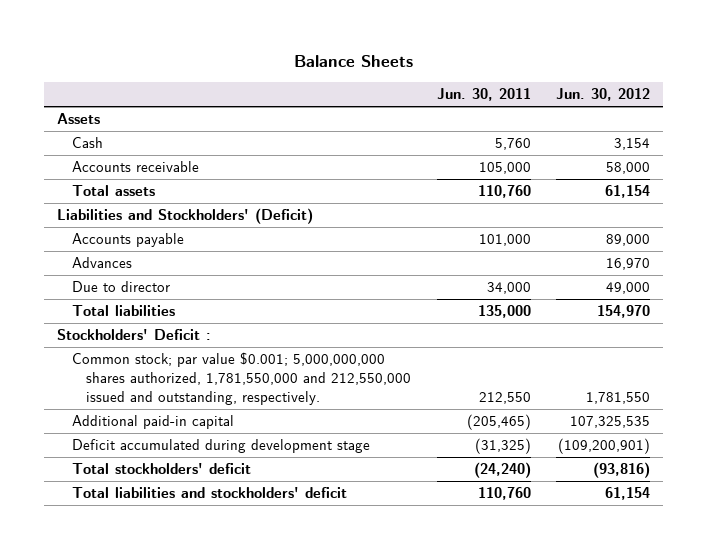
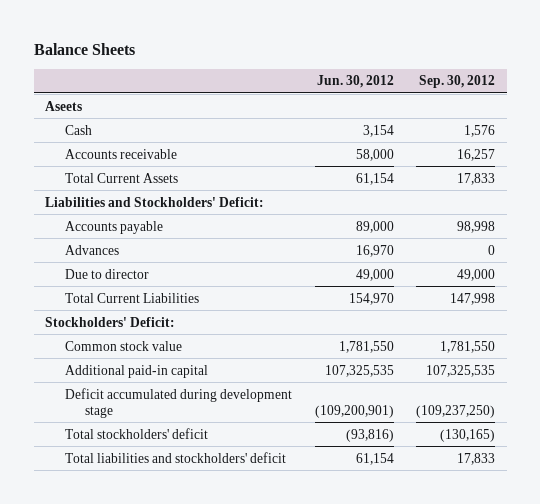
[436,88,531,102] Jun. 30, 2011 -> none
none -> [419,75,496,89] Sep. 30, 2012
[57,113,101,125] Assets -> [44,100,82,111] Aseets
[71,185,155,197] Total assets -> [64,172,178,183] Total Current Assets
[57,208,314,225] Liabilities and Stockholders' (Deficit) -> [44,196,264,207] Liabilities and Stockholders' Deficit:
[71,305,175,317] Total liabilities -> [64,292,199,303] Total Current Liabilities
[57,329,212,341] Stockholders' Deficit : -> [44,316,175,327] Stockholders' Deficit:
[71,352,411,406] Common stock; par value $0.001; 5,000,000,000 shares authorized, 1,781,550,000 and 212,550,000 issued and outstanding, respectively. -> [64,340,182,351] Common stock value

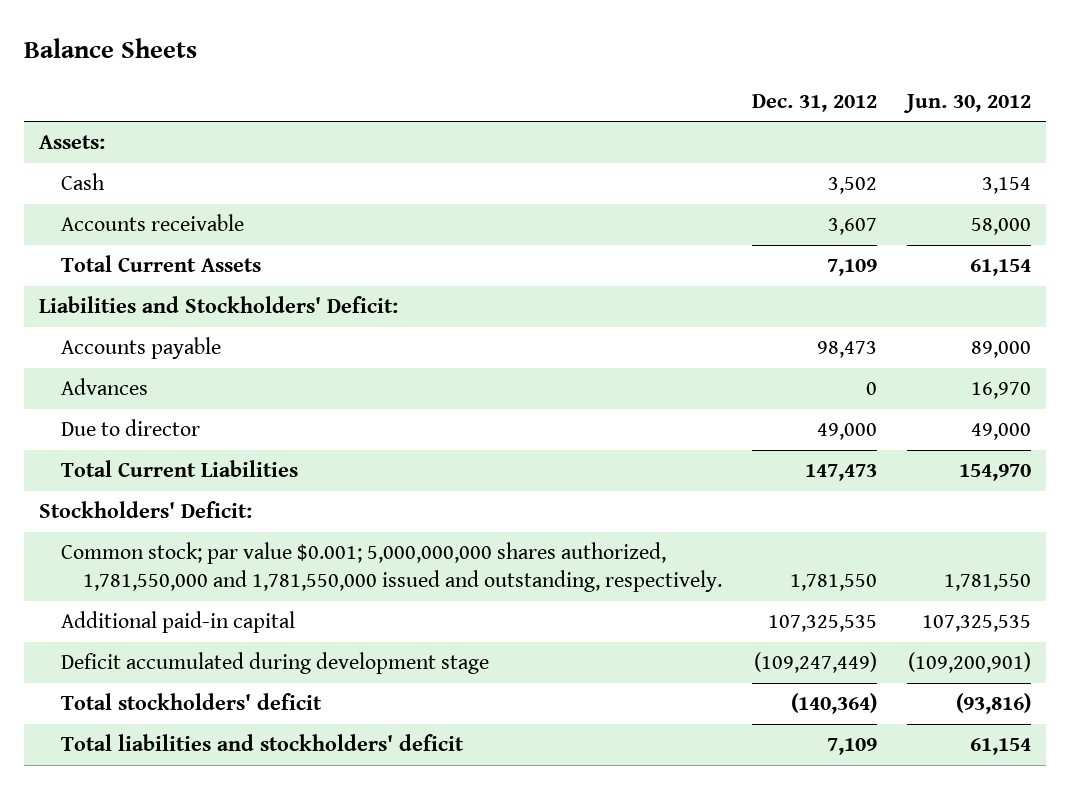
[419,75,496,89] Sep. 30, 2012 -> none
none -> [752,93,878,112] Dec. 31, 2012
[44,100,82,111] Aseets -> [39,135,106,150] Assets:
[64,340,182,351] Common stock value -> [61,542,723,593] Common stock; par value $0.001; 5,000,000,000 shares authorized, 1,781,550,000 and 1,781,550,000 issued and outstanding, respectively.

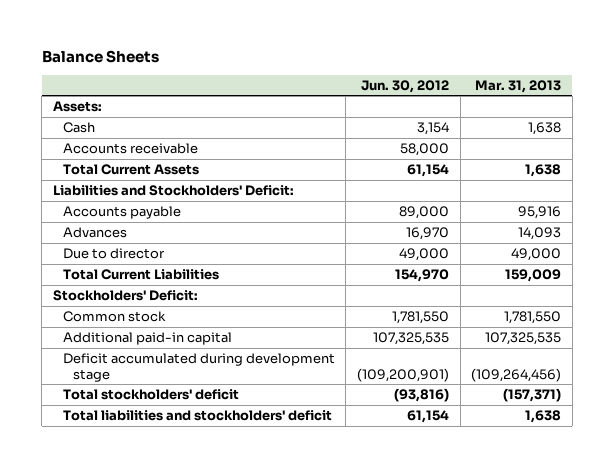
[752,93,878,112] Dec. 31, 2012 -> none
none -> [475,79,562,93] Mar. 31, 2013
[61,542,723,593] Common stock; par value $0.001; 5,000,000,000 shares authorized, 1,781,550,000 and 1,781,550,000 issued and outstanding, respectively. -> [62,310,166,322] Common stock

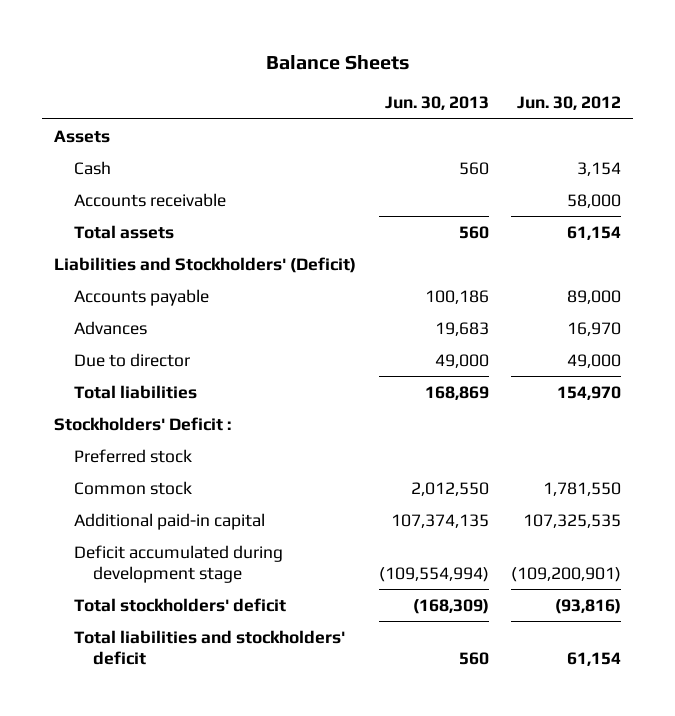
[475,79,562,93] Mar. 31, 2013 -> none
none -> [384,96,489,111] Jun. 30, 2013
[53,100,103,112] Assets: -> [53,129,110,143] Assets
[62,163,199,175] Total Current Assets -> [73,224,174,239] Total assets
[53,184,295,196] Liabilities and Stockholders' Deficit: -> [53,256,356,273] Liabilities and Stockholders' (Deficit)
[62,268,219,280] Total Current Liabilities -> [73,384,197,399] Total liabilities
[53,289,199,301] Stockholders' Deficit: -> [53,416,231,431] Stockholders' Deficit :
none -> [73,448,192,463] Preferred stock

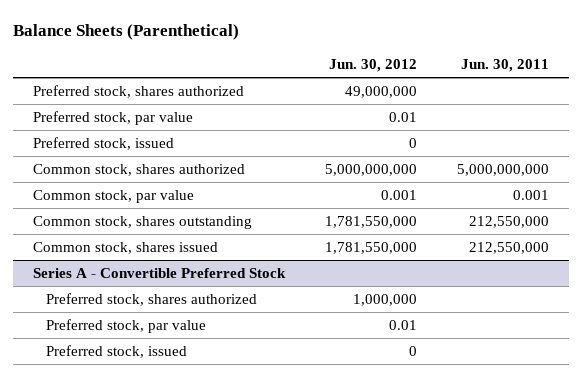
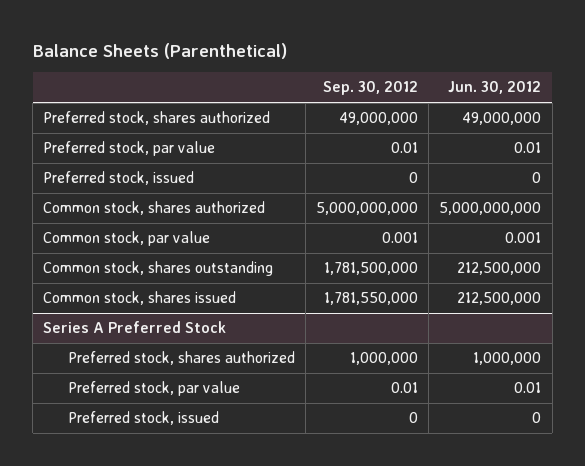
[461,58,550,72] Jun. 30, 2011 -> none
none -> [323,81,419,96] Sep. 30, 2012
[325,216,418,229] 1,781,550,000 -> [457,262,542,276] 212,500,000
[325,242,418,255] 1,781,550,000 -> [457,292,542,306] 212,500,000
[32,268,286,279] Series A - Convertible Preferred Stock -> [43,321,227,334] Series A Preferred Stock

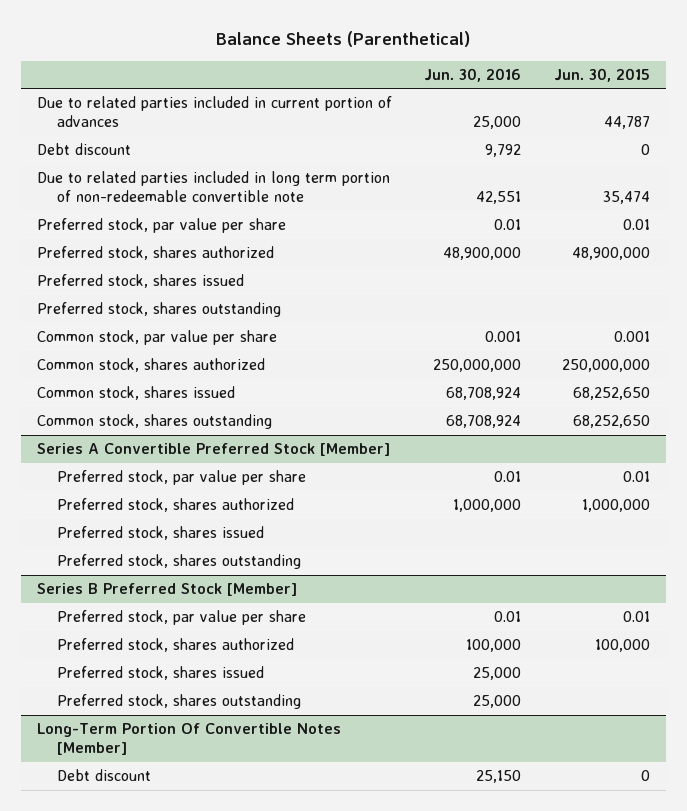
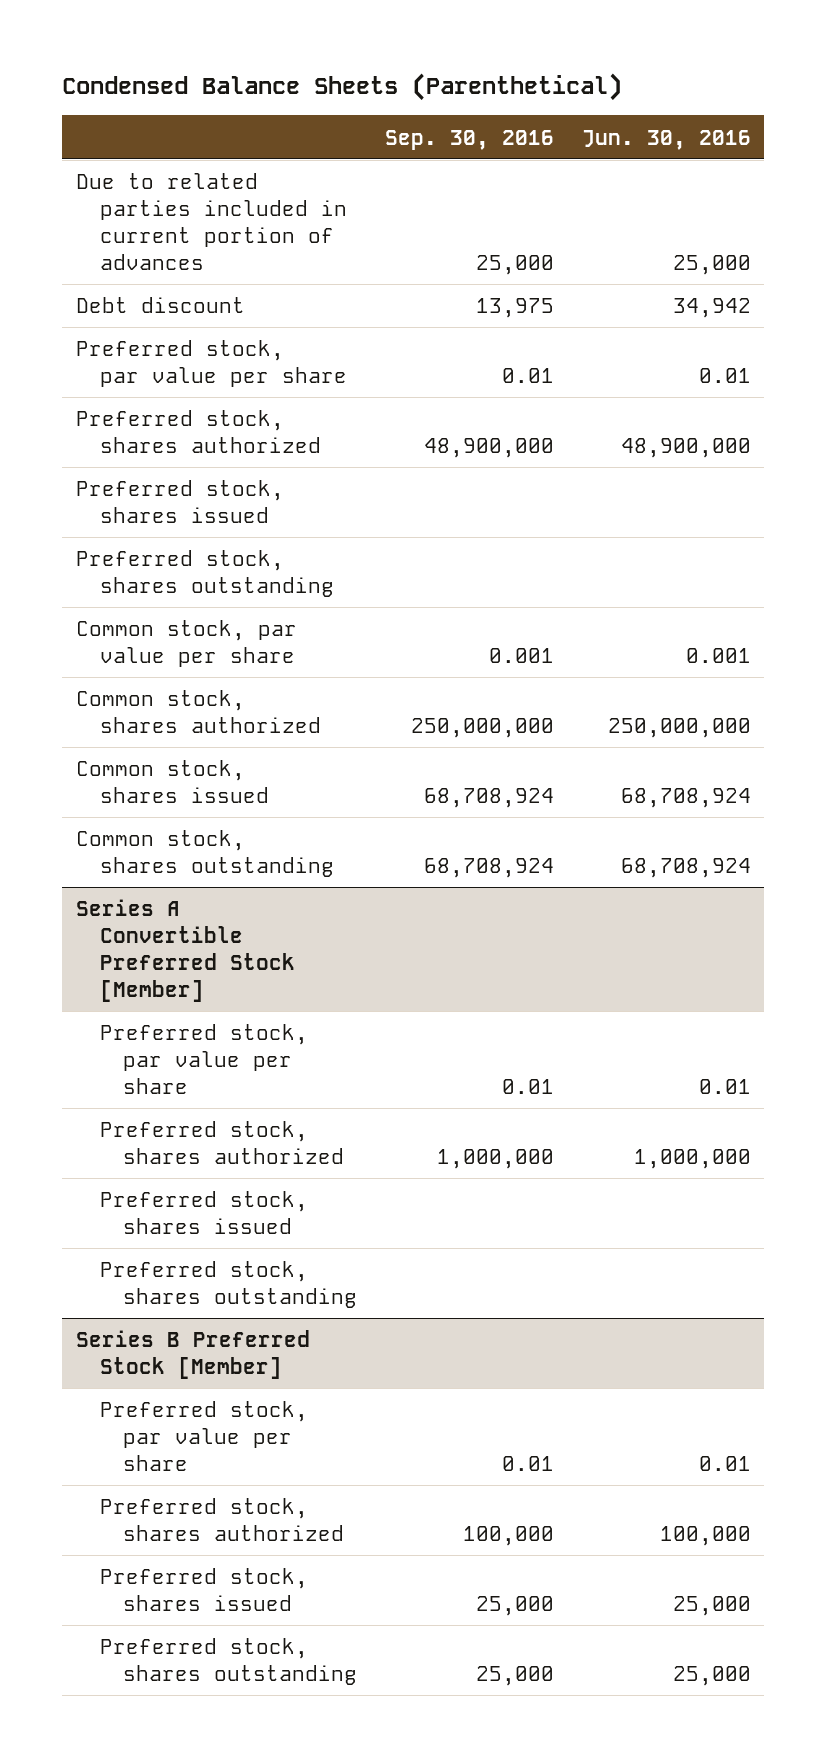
[216,31,471,48] Balance Sheets (Parenthetical) -> [61,73,622,102] Condensed Balance Sheets (Parenthetical)
[553,67,650,82] Jun. 30, 2015 -> none
none -> [384,129,554,150] Sep. 30, 2016
[36,171,390,203] Due to related parties included in long term portion of non-redeemable convertible note -> none
[485,144,522,158] 9,792 -> [672,298,751,319] 34,942
[36,723,341,756] Long-Term Portion Of Convertible Notes [Member] -> none
[56,769,151,782] Debt discount -> none

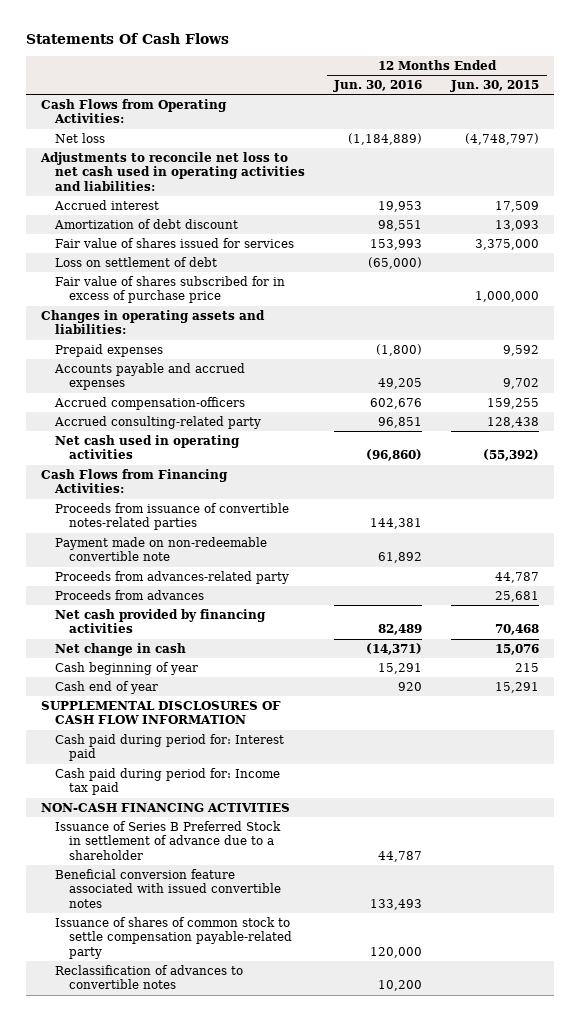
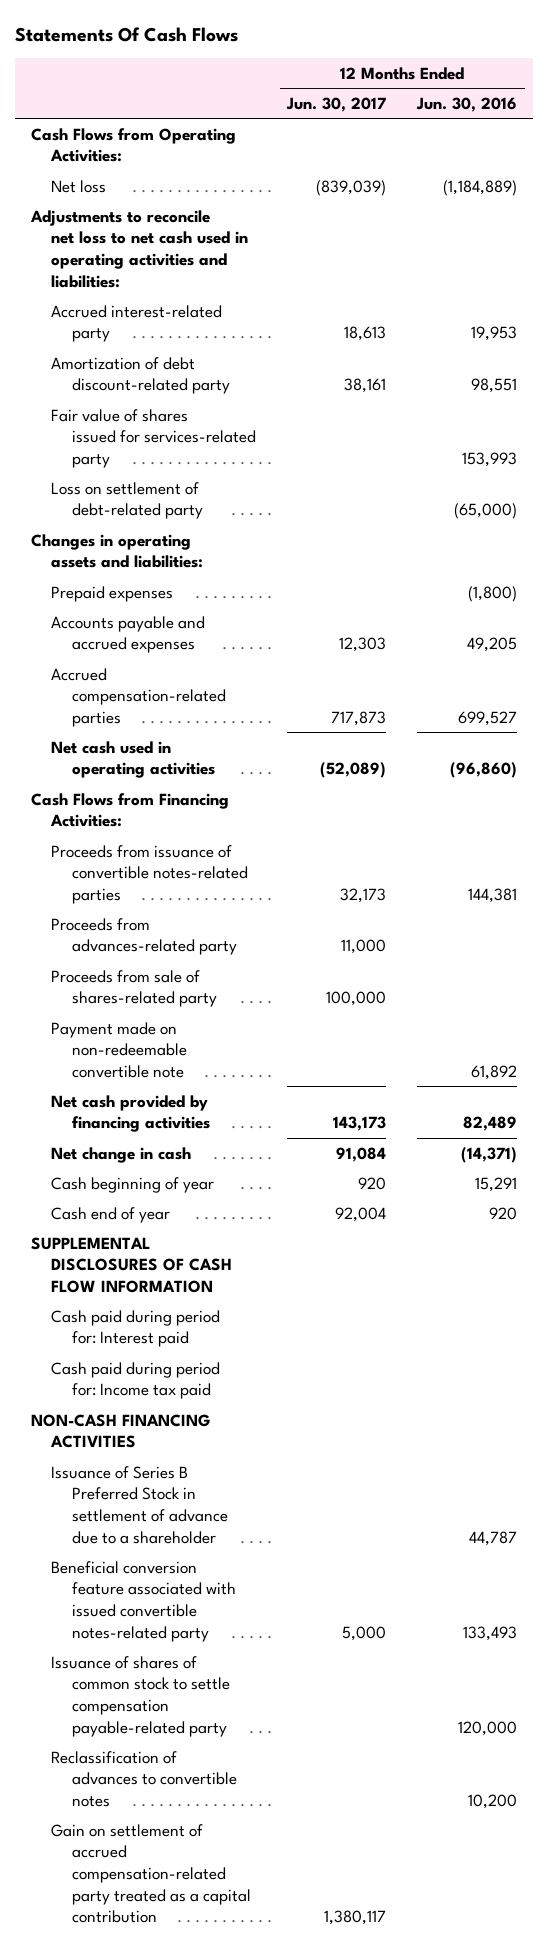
[450,79,540,92] Jun. 30, 2015 -> none
none -> [286,96,387,112] Jun. 30, 2017
[54,275,285,304] Fair value of shares subscribed for in excess of purchase price -> none
[53,199,159,210] Accrued interest -> [51,304,223,343] Accrued interest-related party
[53,218,238,229] Amortization of debt discount -> [51,356,231,395] Amortization of debt discount-related party
[54,237,294,248] Fair value of shares issued for services -> [51,408,257,468] Fair value of shares issued for services-related party
[54,256,217,267] Loss on settlement of debt -> [51,481,204,520] Loss on settlement of debt-related party
[53,415,261,429] Accrued consulting-related party -> none
[53,396,245,410] Accrued compensation-officers -> [51,667,227,727] Accrued compensation-related parties
[370,397,423,409] 602,676 -> [458,710,518,726] 699,527
[54,589,204,600] Proceeds from advances -> none
none -> [51,969,218,1008] Proceeds from sale of shares-related party
[54,536,267,562] Payment made on non-redeemable convertible note -> [51,1021,188,1078] Payment made on non-redeemable convertible note
[54,868,281,908] Beneficial conversion feature associated with issued convertible notes -> [51,1560,237,1642] Beneficial conversion feature associated with issued convertible notes-related party
none -> [51,1823,252,1924] Gain on settlement of accrued compensation-related party treated as a capital contribution

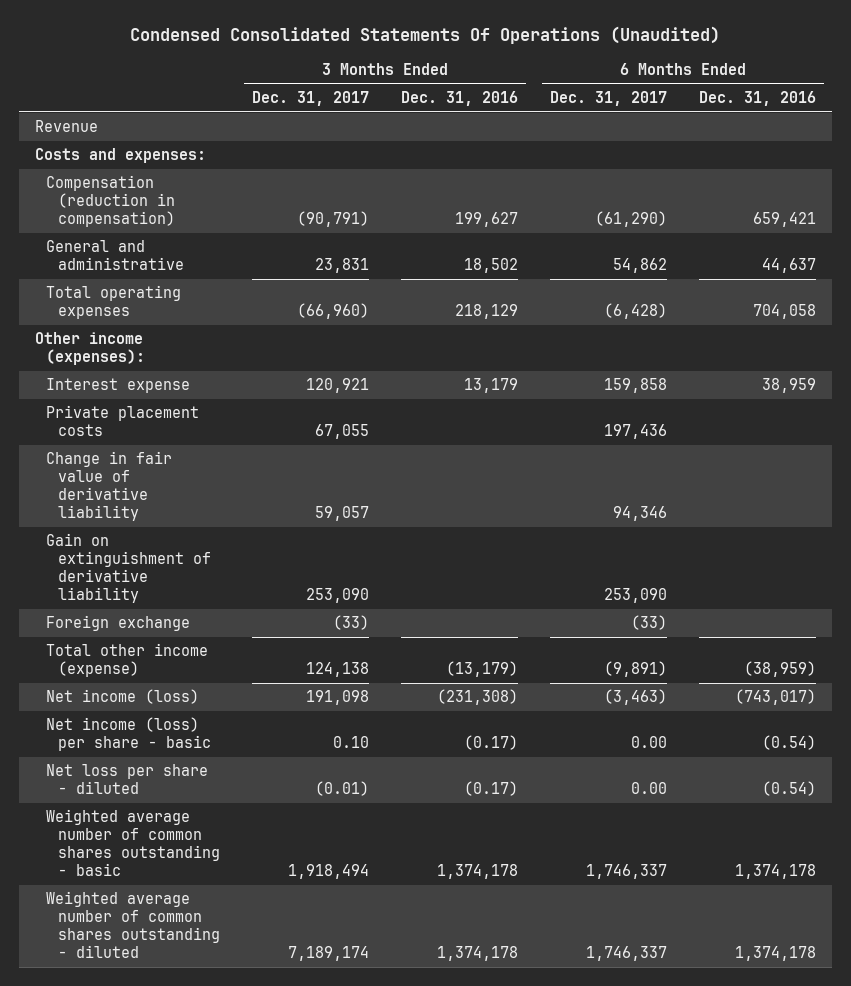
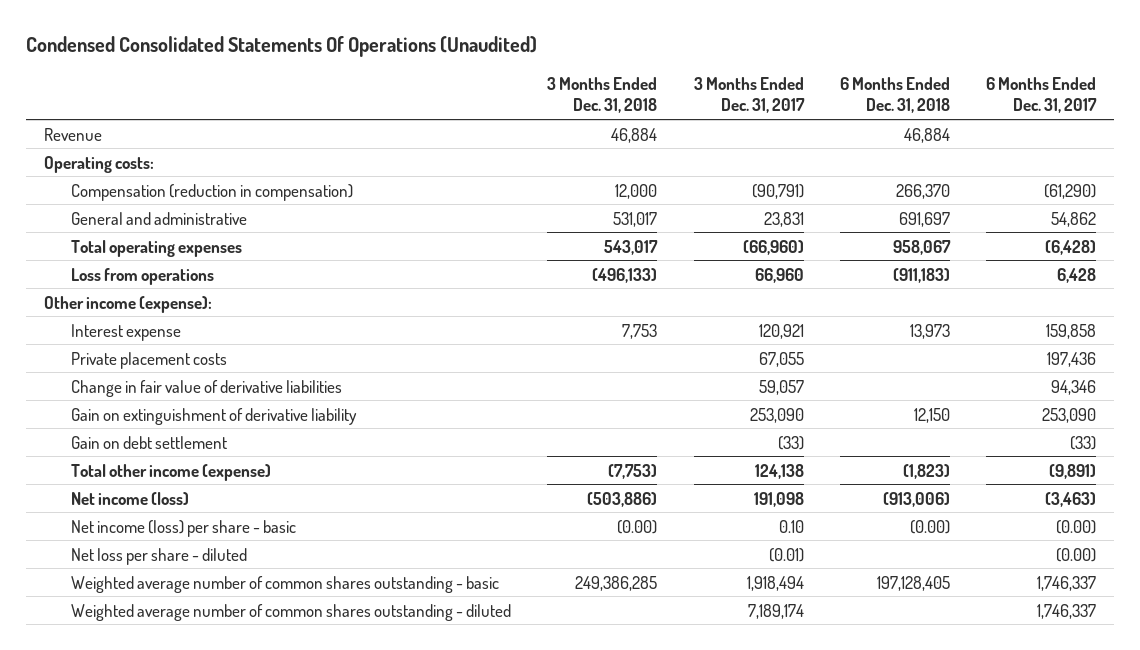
[401,90,519,106] Dec. 31, 2016 -> none
[699,90,817,106] Dec. 31, 2016 -> none
none -> [547,77,658,114] 3 Months Ended Dec. 31, 2018
none -> [839,77,950,114] 6 Months Ended Dec. 31, 2018
[34,148,206,164] Costs and expenses: -> [43,155,154,173] Operating costs:
none -> [70,267,214,285] Loss from operations
[34,332,146,366] Other income (expenses): -> [43,295,212,313] Other income (expense):
[46,451,173,522] Change in fair value of derivative liability -> [70,379,342,397] Change in fair value of derivative liabilities
[46,615,191,632] Foreign exchange -> [70,435,227,449] Gain on debt settlement
[631,736,668,749] 0.00 -> [1056,519,1097,534] (0.00)
[631,782,668,795] 0.00 -> [1056,547,1097,562] (0.00)

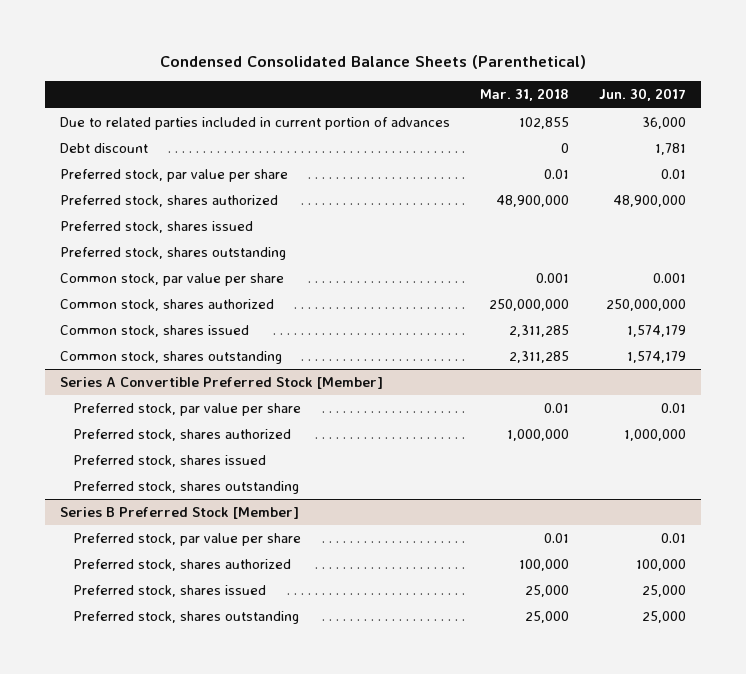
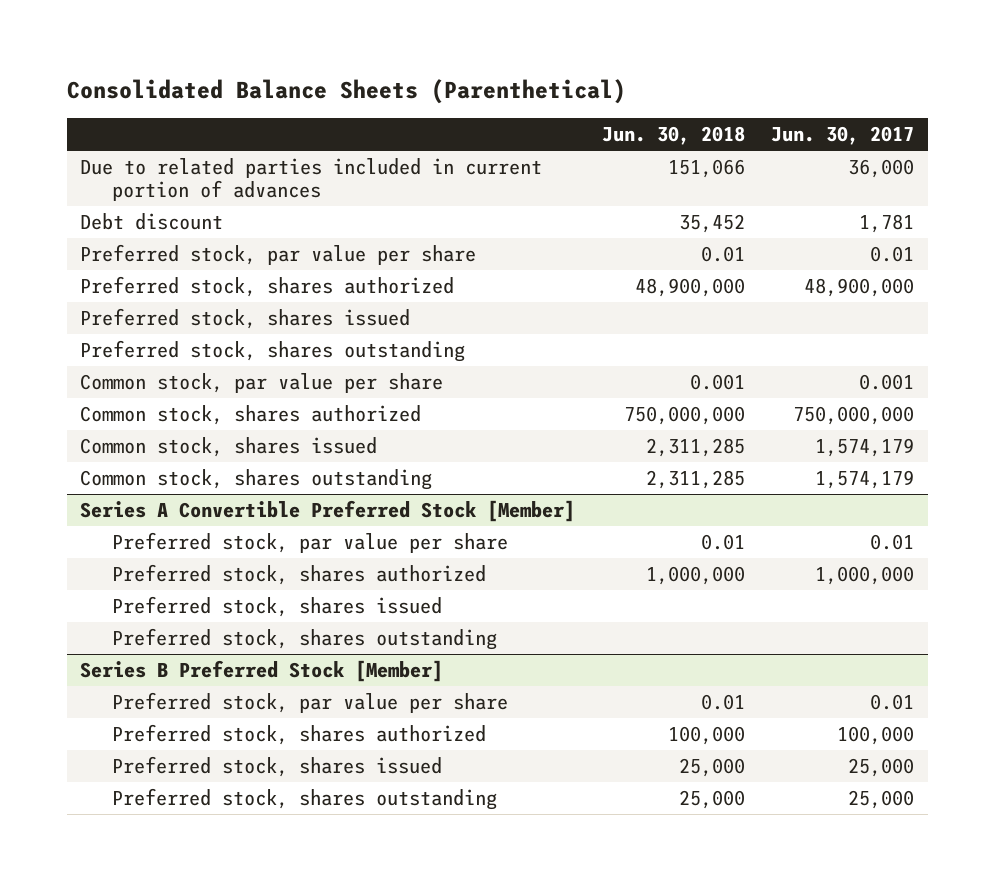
[160,55,587,70] Condensed Consolidated Balance Sheets (Parenthetical) -> [67,79,627,105] Consolidated Balance Sheets (Parenthetical)
[480,88,570,102] Mar. 31, 2018 -> none
none -> [601,126,745,146] Jun. 30, 2018
[606,299,687,312] 250,000,000 -> [793,406,915,426] 750,000,000

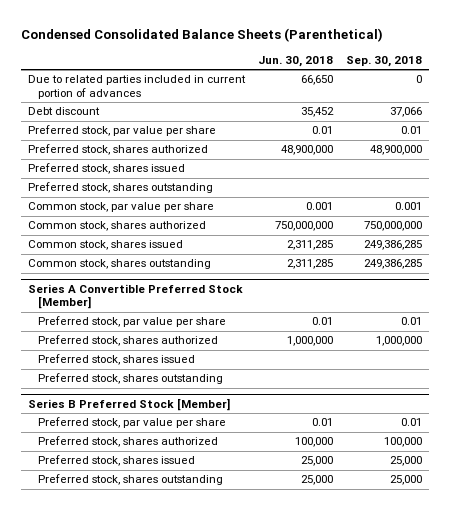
[67,79,627,105] Consolidated Balance Sheets (Parenthetical) -> [21,27,384,42] Condensed Consolidated Balance Sheets (Parenthetical)
[771,126,915,146] Jun. 30, 2017 -> none
none -> [346,55,423,67] Sep. 30, 2018
[667,159,745,179] 151,066 -> [301,75,334,86] 66,650

